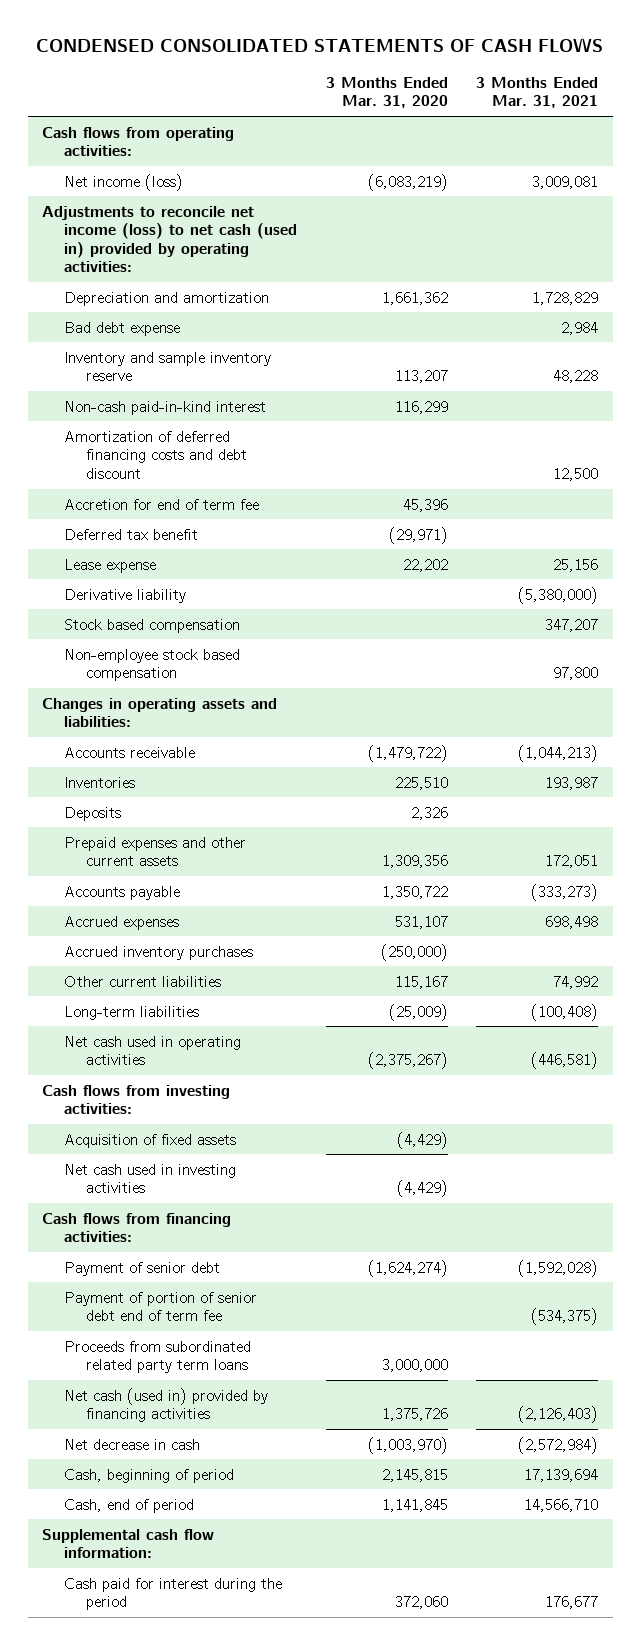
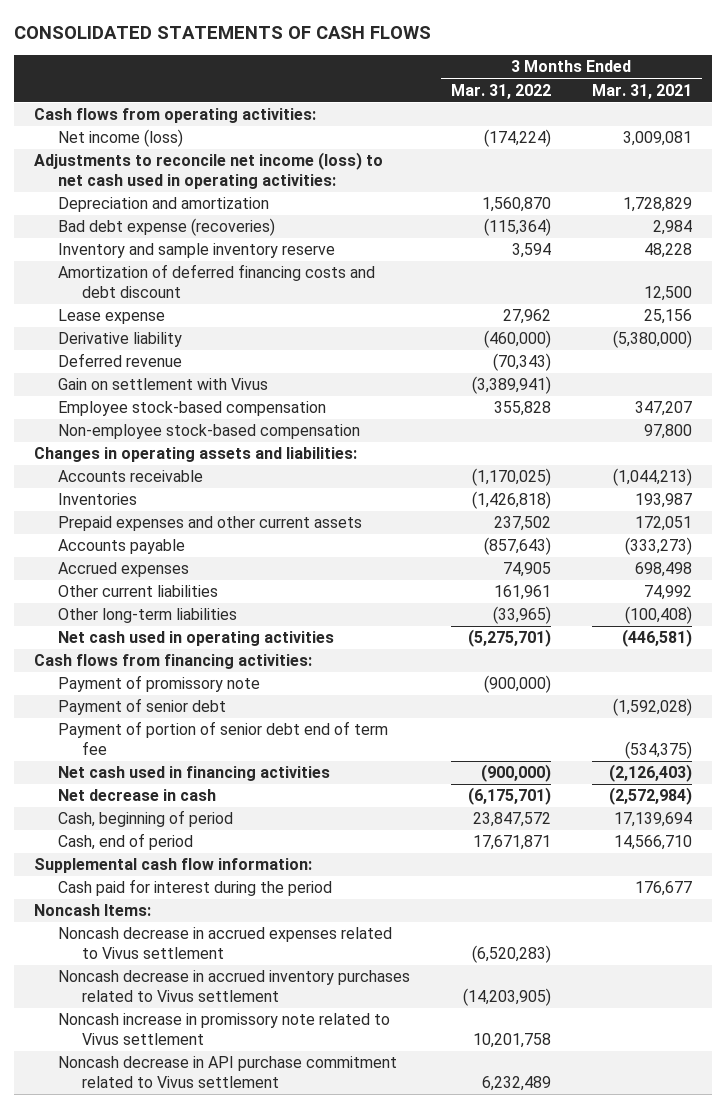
[36,36,604,52] CONDENSED CONSOLIDATED STATEMENTS OF CASH FLOWS -> [13,25,431,39] CONSOLIDATED STATEMENTS OF CASH FLOWS
[325,76,448,109] 3 Months Ended Mar. 31, 2020 -> none
none -> [450,83,551,99] Mar. 31, 2022
[42,205,298,273] Adjustments to reconcile net income (loss) to net cash (used in) provided by operating activities: -> [33,152,383,189] Adjustments to reconcile net income (loss) to net cash used in operating activities:
[64,321,181,336] Bad debt expense -> [58,218,276,237] Bad debt expense (recoveries)
[64,400,267,415] Non-cash paid-in-kind interest -> none
[64,498,260,510] Accretion for end of term fee -> none
[64,528,199,540] Deferred tax benefit -> none
none -> [58,353,183,368] Deferred revenue
none -> [58,378,269,391] Gain on settlement with Vivus
[64,618,241,633] Stock based compensation -> [58,401,327,417] Employee stock-based compensation
[64,648,241,682] Non-employee stock based compensation -> [58,424,361,440] Non-employee stock-based compensation
[64,806,122,821] Deposits -> none
[64,945,254,960] Accrued inventory purchases -> none
[64,1005,200,1020] Long-term liabilities -> [58,608,238,624] Other long-term liabilities
[42,1084,231,1115] Cash flows from investing activities: -> none
[64,1133,237,1148] Acquisition of fixed assets -> none
[64,1163,237,1194] Net cash used in investing activities -> none
none -> [58,675,261,693] Payment of promissory note
[64,1340,252,1374] Proceeds from subordinated related party term loans -> none
[64,1387,269,1423] Net cash (used in) provided by financing activities -> [58,766,331,782] Net cash used in financing activities
none -> [33,904,151,917] Noncash Items:
none -> [58,927,393,959] Noncash decrease in accrued expenses related to Vivus settlement
none -> [58,970,411,1002] Noncash decrease in accrued inventory purchases related to Vivus settlement
none -> [58,1013,391,1045] Noncash increase in promissory note related to Vivus settlement
none -> [58,1056,398,1088] Noncash decrease in API purchase commitment related to Vivus settlement

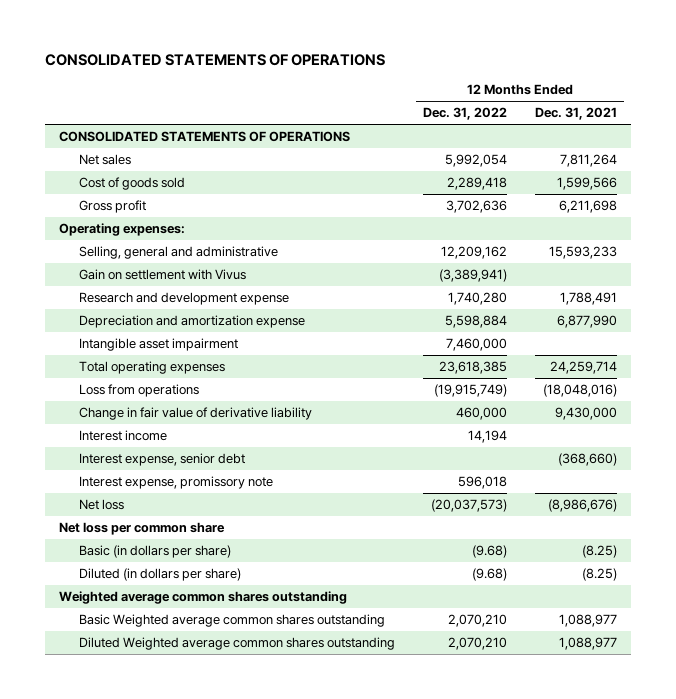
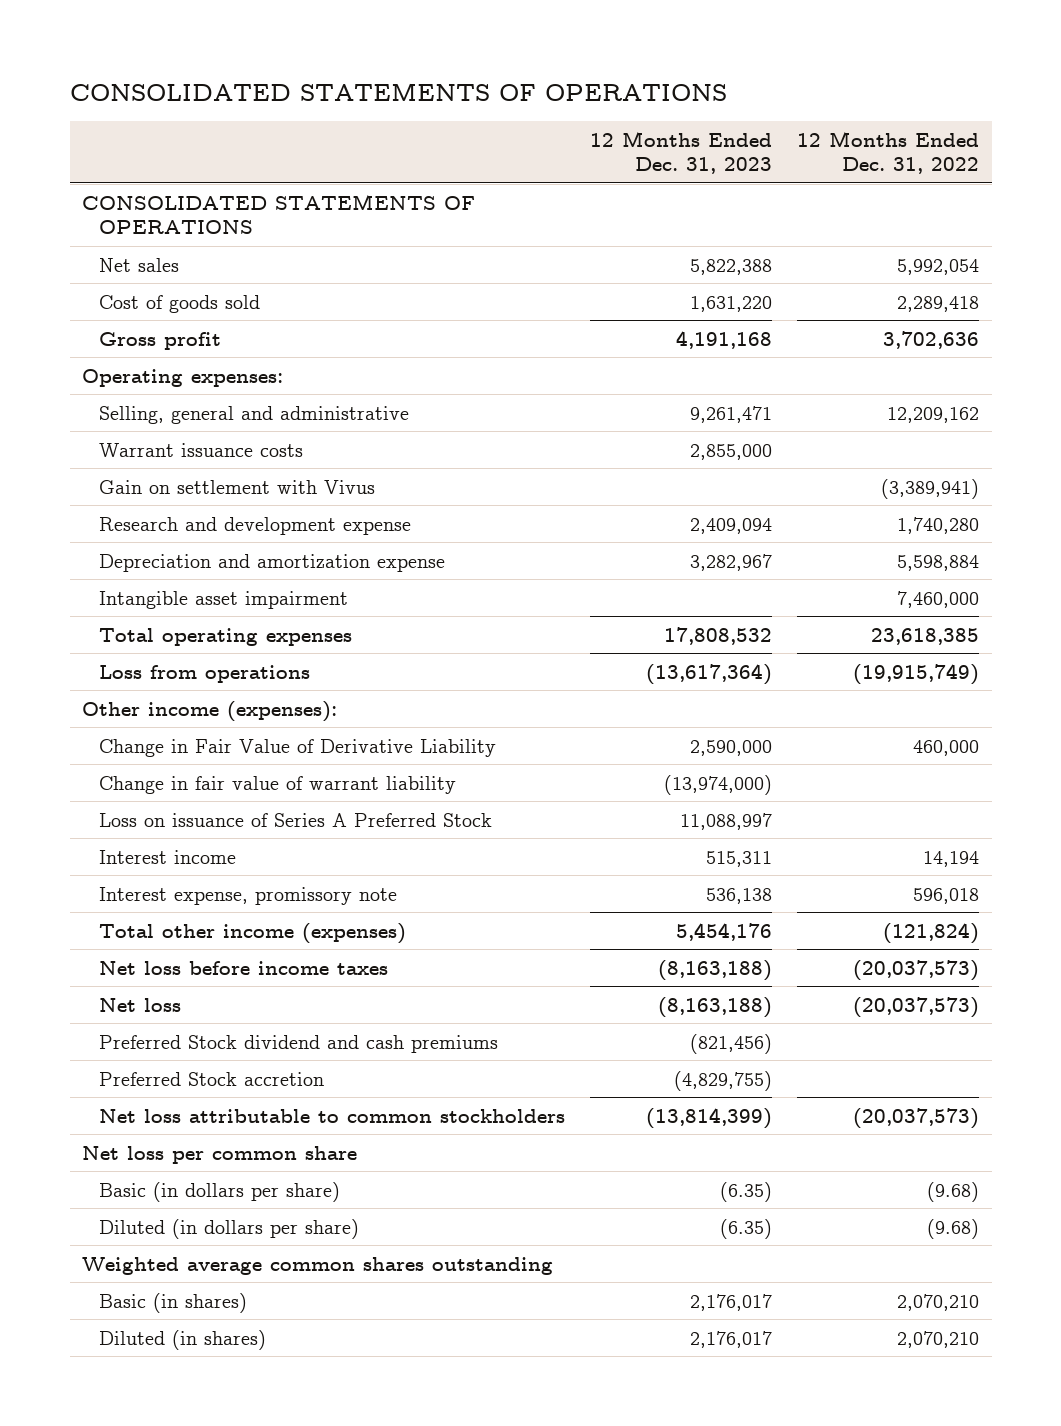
[535,107,618,121] Dec. 31, 2021 -> none
none -> [590,130,773,175] 12 Months Ended Dec. 31, 2023
none -> [98,442,303,457] Warrant issuance costs
none -> [82,700,338,722] Other income (expenses):
[79,407,313,421] Change in fair value of derivative liability -> [98,738,496,757] Change in Fair Value of Derivative Liability
none -> [98,775,456,794] Change in fair value of warrant liability
none -> [98,812,492,827] Loss on issuance of Series A Preferred Stock
[79,453,246,467] Interest expense, senior debt -> none
none -> [98,922,406,944] Total other income (expenses)
none -> [98,960,388,975] Net loss before income taxes
none -> [98,1034,498,1053] Preferred Stock dividend and cash premiums
none -> [98,1071,324,1086] Preferred Stock accretion
none -> [98,1108,565,1123] Net loss attributable to common stockholders
[79,614,386,628] Basic Weighted average common shares outstanding -> [98,1292,247,1313] Basic (in shares)
[79,637,396,651] Diluted Weighted average common shares outstanding -> [98,1329,266,1350] Diluted (in shares)

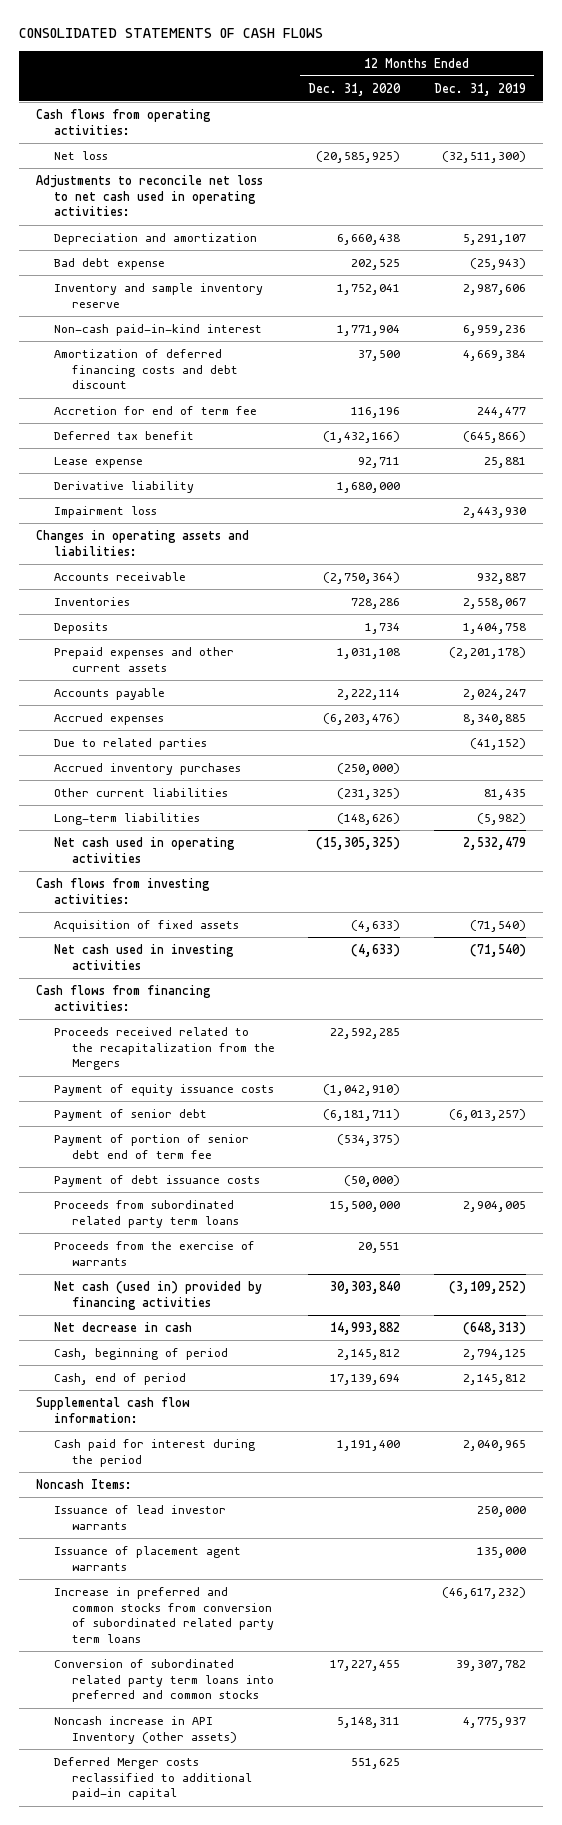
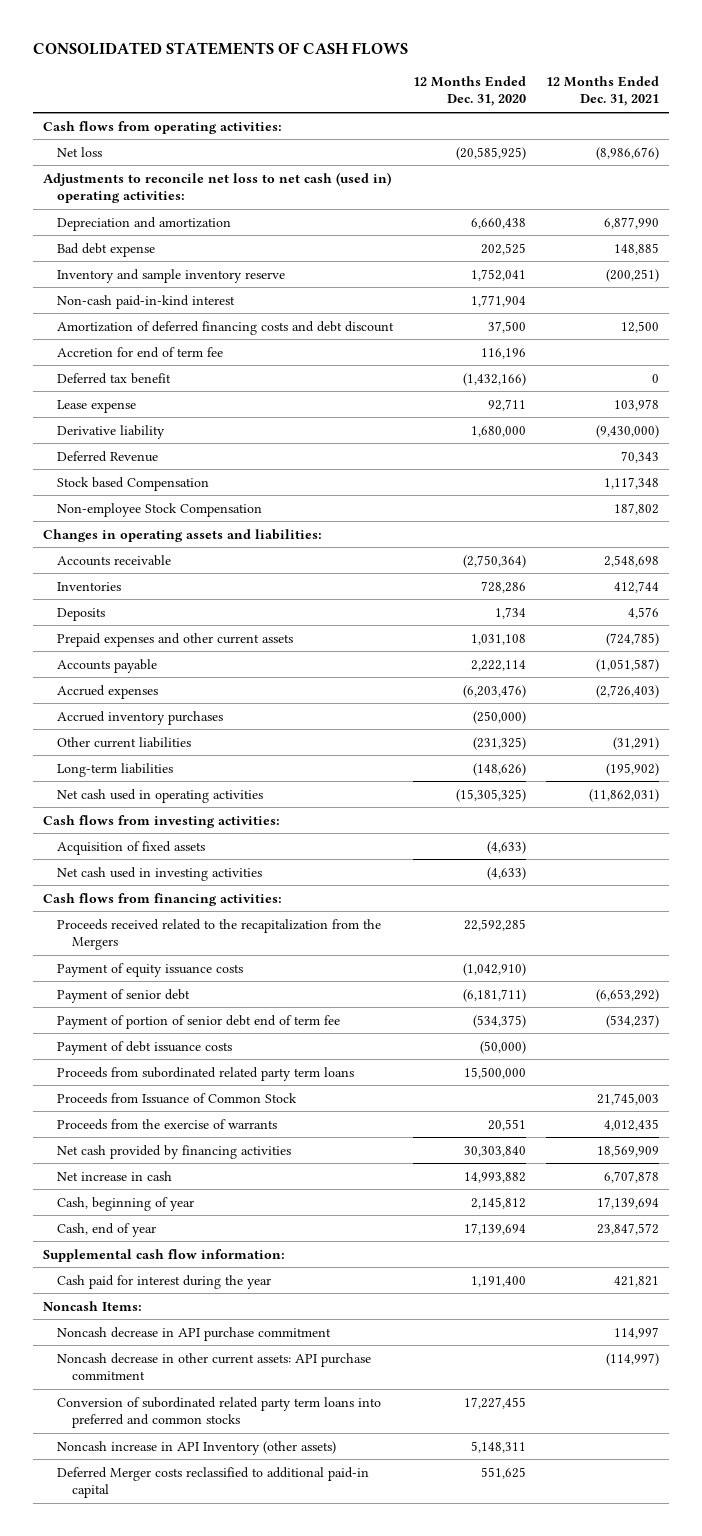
[433,82,526,96] Dec. 31, 2019 -> none
none -> [546,76,660,107] 12 Months Ended Dec. 31, 2021
[36,174,264,217] Adjustments to reconcile net loss to net cash used in operating activities: -> [42,171,391,203] Adjustments to reconcile net loss to net cash (used in) operating activities:
[53,505,157,518] Impairment loss -> none
none -> [57,450,159,462] Deferred Revenue
none -> [57,476,210,491] Stock based Compensation
none -> [57,502,263,517] Non-employee Stock Compensation
[53,737,207,750] Due to related parties -> none
none -> [57,1092,298,1104] Proceeds from Issuance of Common Stock
[53,1280,262,1310] Net cash (used in) provided by financing activities -> [57,1144,292,1159] Net cash provided by financing activities
[53,1321,192,1332] Net decrease in cash -> [57,1170,173,1181] Net increase in cash
[53,1347,228,1360] Cash, beginning of period -> [57,1196,195,1211] Cash, beginning of year
[53,1372,186,1385] Cash, end of period -> [57,1222,157,1237] Cash, end of year
[53,1438,255,1467] Cash paid for interest during the period -> [57,1274,272,1289] Cash paid for interest during the year
[53,1504,226,1530] Issuance of lead investor warrants -> none
[53,1545,241,1571] Issuance of placement agent warrants -> none
[53,1586,274,1644] Increase in preferred and common stocks from conversion of subordinated related party term loans -> none
none -> [57,1326,332,1341] Noncash decrease in API purchase commitment
none -> [57,1352,372,1380] Noncash decrease in other current assets: API purchase commitment

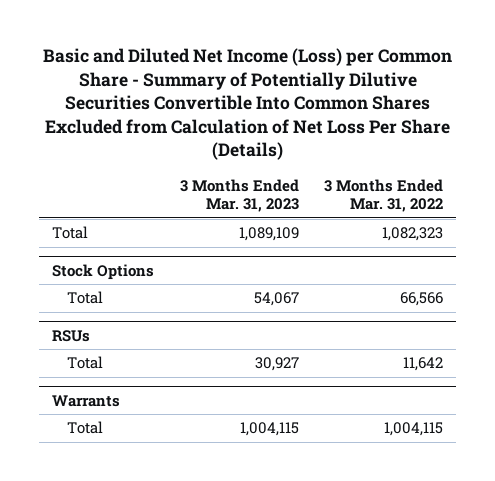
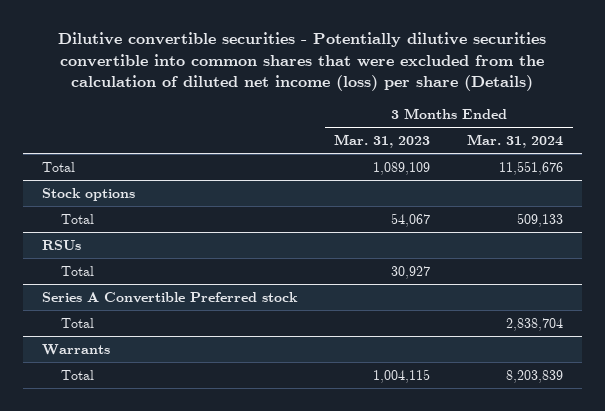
[42,48,452,161] Basic and Diluted Net Income (Loss) per Common Share - Summary of Potentially Dilutive Securities Convertible Into Common Shares Excluded from Calculation of Net Loss Per Share (Details) -> [58,32,547,92] Dilutive convertible securities - Potentially dilutive securities convertible into common shares that were excluded from the calculation of diluted net income (loss) per share (Details)
[324,178,444,213] 3 Months Ended Mar. 31, 2022 -> none
none -> [467,134,564,149] Mar. 31, 2024
[51,263,154,280] Stock Options -> [41,187,135,201] Stock options
none -> [41,291,298,303] Series A Convertible Preferred stock
none -> [60,317,94,328] Total

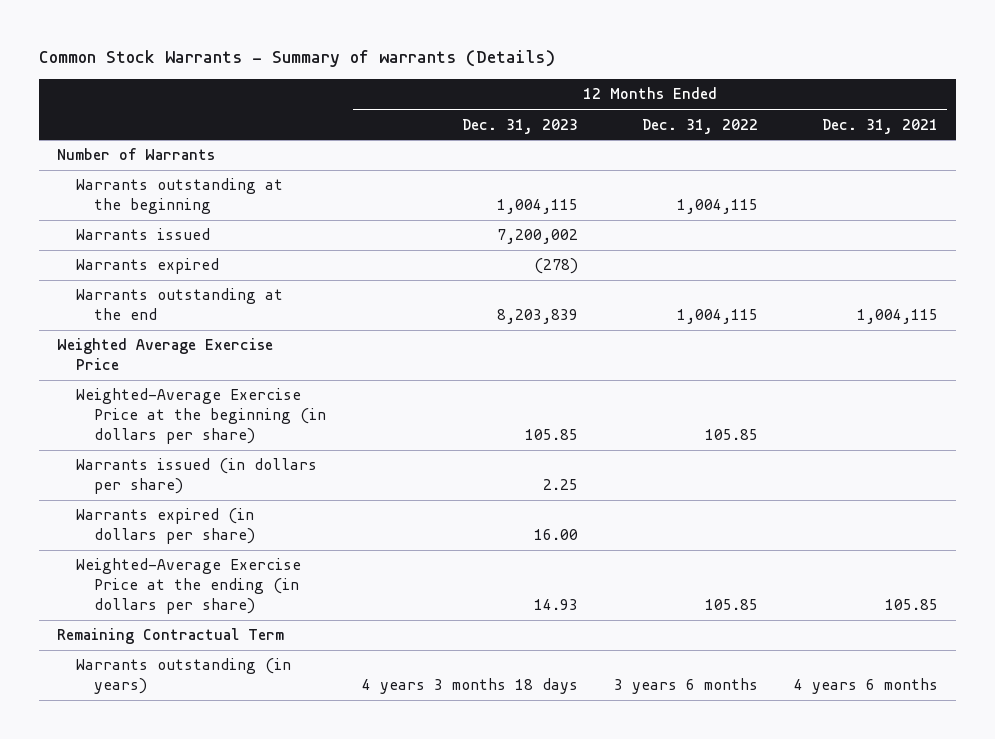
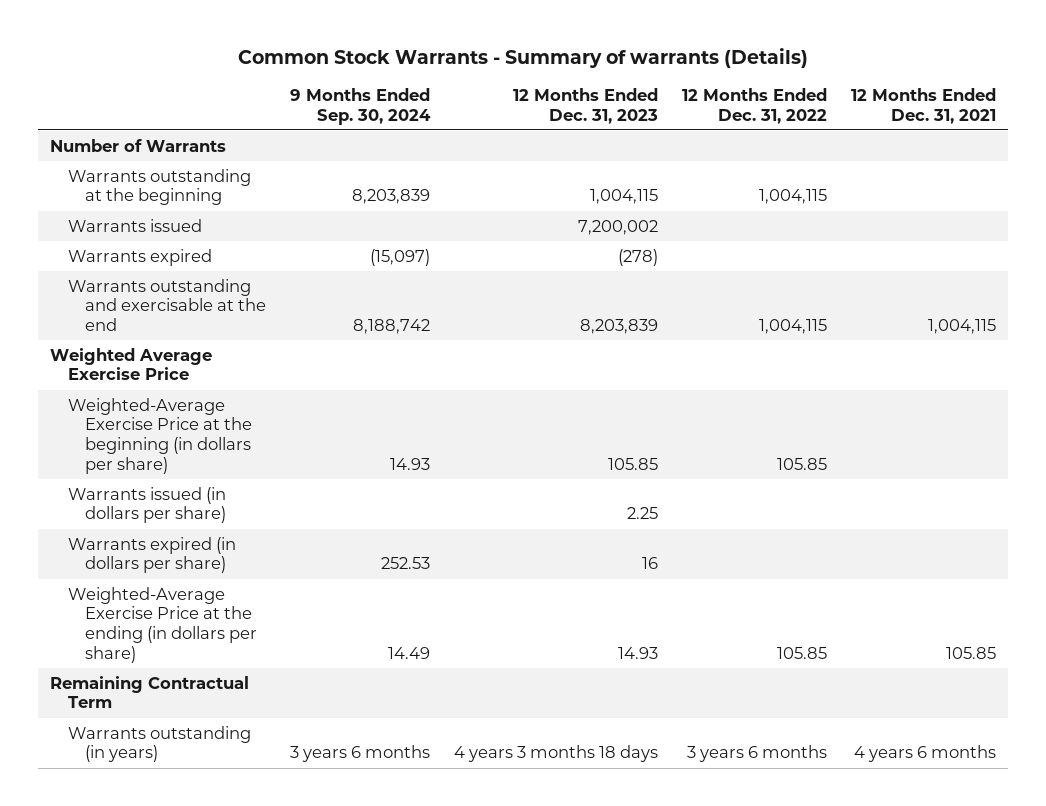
none -> [290,87,432,125] 9 Months Ended Sep. 30, 2024
[75,288,283,321] Warrants outstanding at the end -> [67,278,267,332] Warrants outstanding and exercisable at the end
[534,529,579,541] 16.00 -> [642,557,659,570] 16

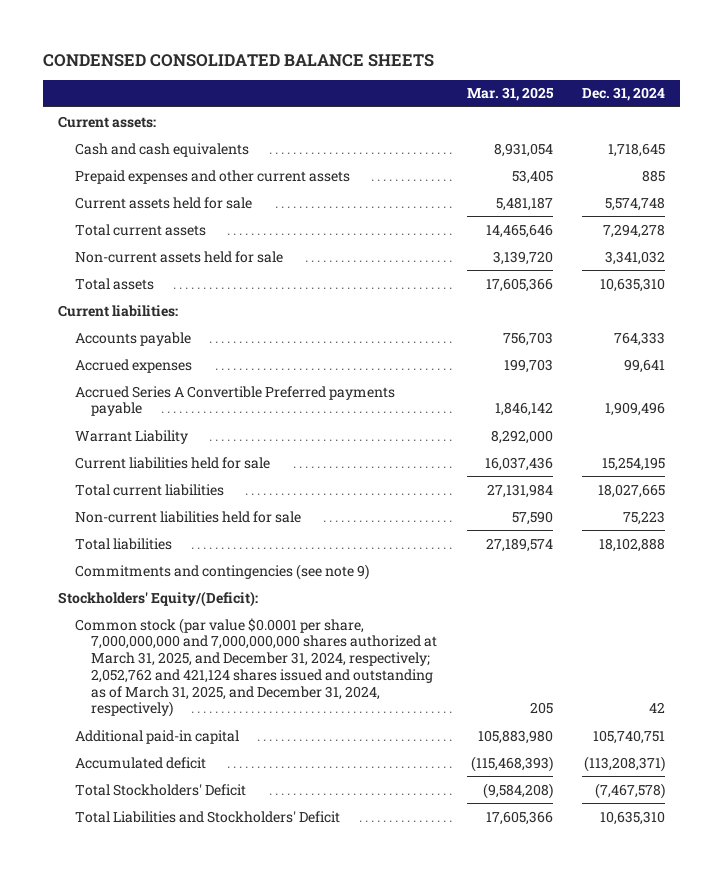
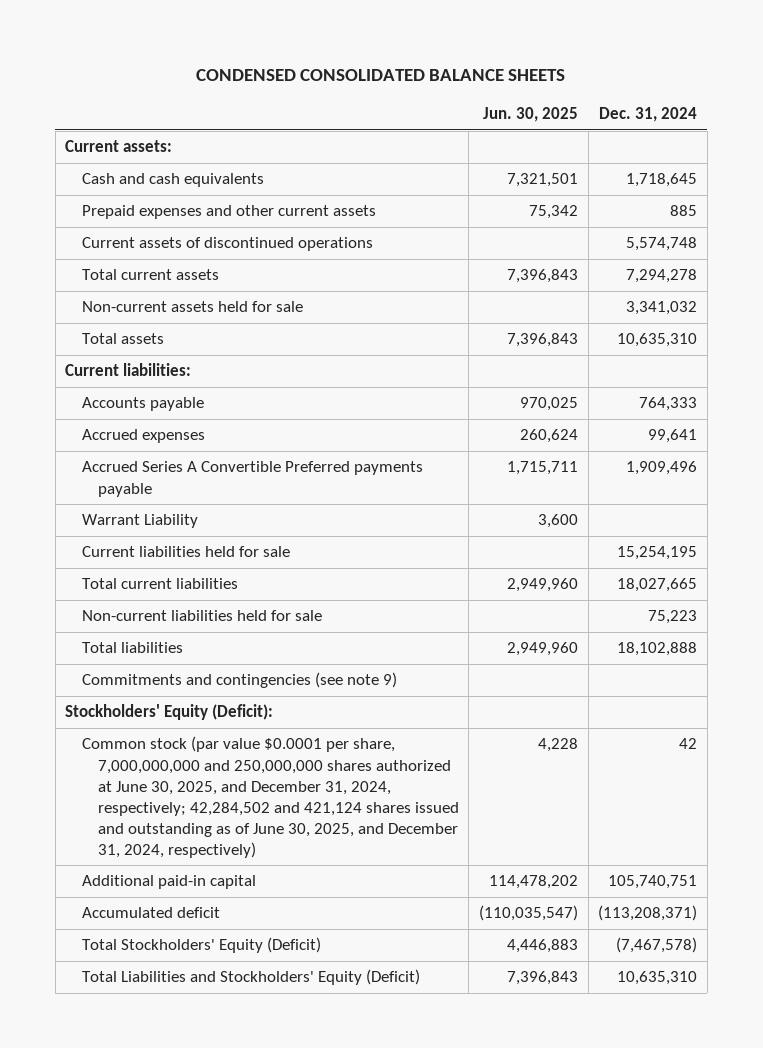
[466,87,554,102] Mar. 31, 2025 -> none
none -> [483,107,579,123] Jun. 30, 2025
[74,196,252,209] Current assets held for sale -> [81,237,373,252] Current assets of discontinued operations
[58,590,259,607] Stockholders' Equity/(Deficit): -> [65,704,274,721] Stockholders' Equity (Deficit):
[74,617,437,718] Common stock (par value $0.0001 per share, 7,000,000,000 and 7,000,000,000 shares authorized at March 31, 2025, and December 31, 2024, respectively; 2,052,762 and 421,124 shares issued and outstanding as of March 31, 2025, and December 31, 2024, respectively) -> [81,736,459,858] Common stock (par value $0.0001 per share, 7,000,000,000 and 250,000,000 shares authorized at June 30, 2025, and December 31, 2024, respectively; 42,284,502 and 421,124 shares issued and outstanding as of June 30, 2025, and December 31, 2024, respectively)
[74,783,246,796] Total Stockholders' Deficit -> [81,937,321,954] Total Stockholders' Equity (Deficit)
[74,810,340,823] Total Liabilities and Stockholders' Deficit -> [81,969,420,986] Total Liabilities and Stockholders' Equity (Deficit)

